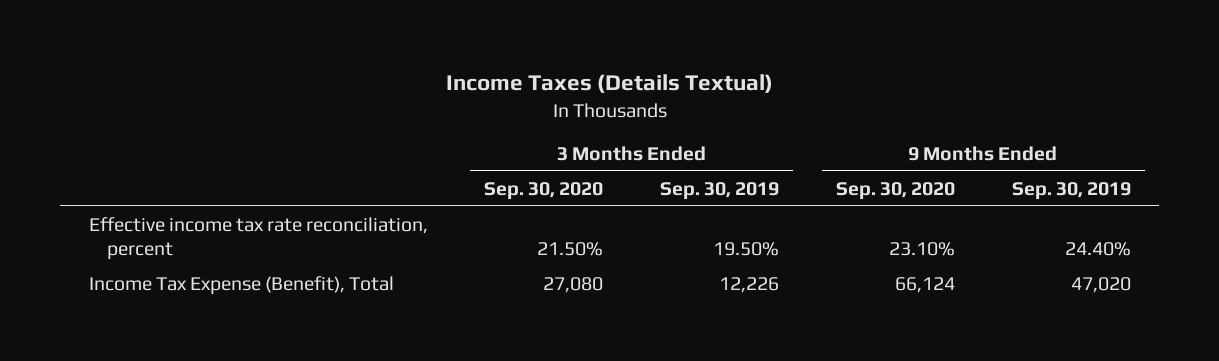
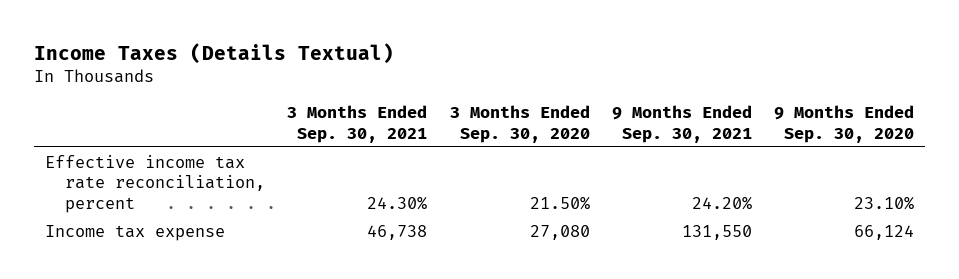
[660,181,780,200] Sep. 30, 2019 -> none
[1011,181,1131,200] Sep. 30, 2019 -> none
none -> [287,105,428,143] 3 Months Ended Sep. 30, 2021
none -> [611,105,752,143] 9 Months Ended Sep. 30, 2021
[88,275,394,295] Income Tax Expense (Benefit), Total -> [44,224,225,241] Income tax expense

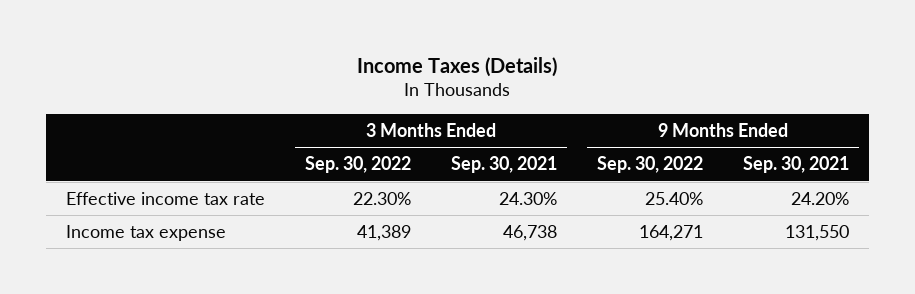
[33,42,394,64] Income Taxes (Details Textual) -> [357,57,558,78] Income Taxes (Details)
[449,105,590,143] 3 Months Ended Sep. 30, 2020 -> none
[774,105,915,143] 9 Months Ended Sep. 30, 2020 -> none
none -> [305,156,412,174] Sep. 30, 2022
none -> [596,156,703,174] Sep. 30, 2022
[44,154,266,213] Effective income tax rate reconciliation, percent -> [66,191,266,205] Effective income tax rate

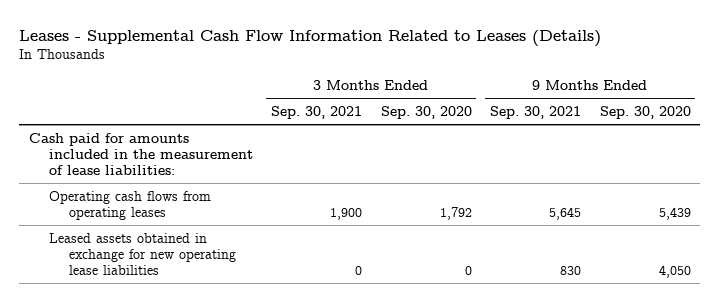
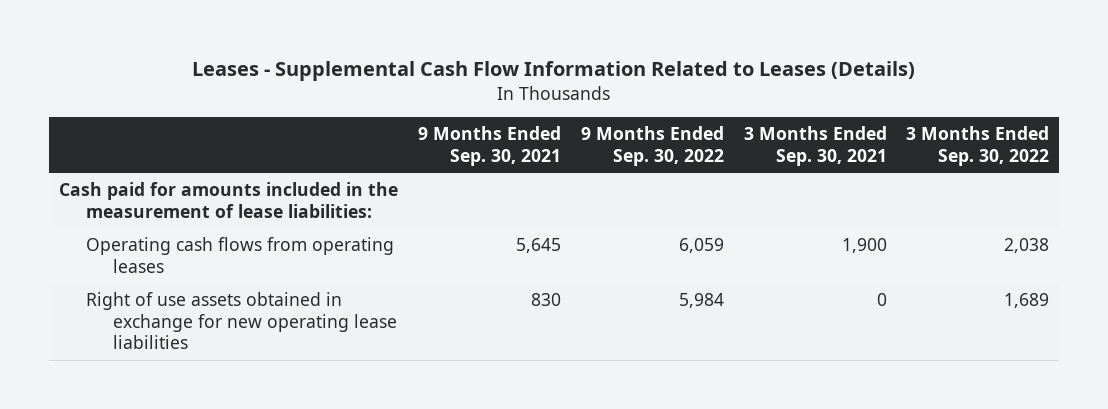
[380,106,472,120] Sep. 30, 2020 -> none
[599,106,691,120] Sep. 30, 2020 -> none
none -> [580,126,724,166] 9 Months Ended Sep. 30, 2022
none -> [906,126,1050,166] 3 Months Ended Sep. 30, 2022
[48,232,236,275] Leased assets obtained in exchange for new operating lease liabilities -> [85,292,397,350] Right of use assets obtained in exchange for new operating lease liabilities

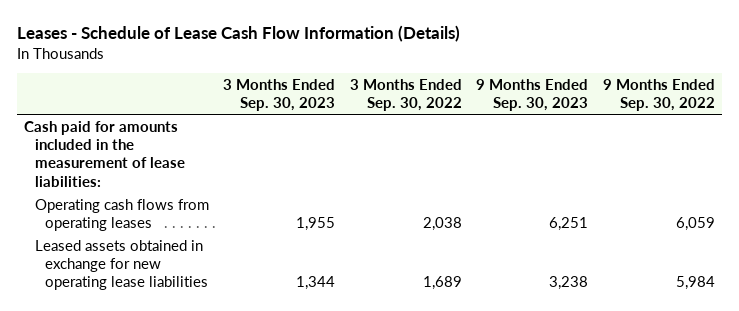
[192,61,916,82] Leases - Supplemental Cash Flow Information Related to Leases (Details) -> [17,25,461,43] Leases - Schedule of Lease Cash Flow Information (Details)
[417,126,561,166] 9 Months Ended Sep. 30, 2021 -> none
[743,126,887,166] 3 Months Ended Sep. 30, 2021 -> none
none -> [223,78,336,112] 3 Months Ended Sep. 30, 2023
none -> [476,78,589,112] 9 Months Ended Sep. 30, 2023
[85,292,397,350] Right of use assets obtained in exchange for new operating lease liabilities -> [34,239,208,291] Leased assets obtained in exchange for new operating lease liabilities

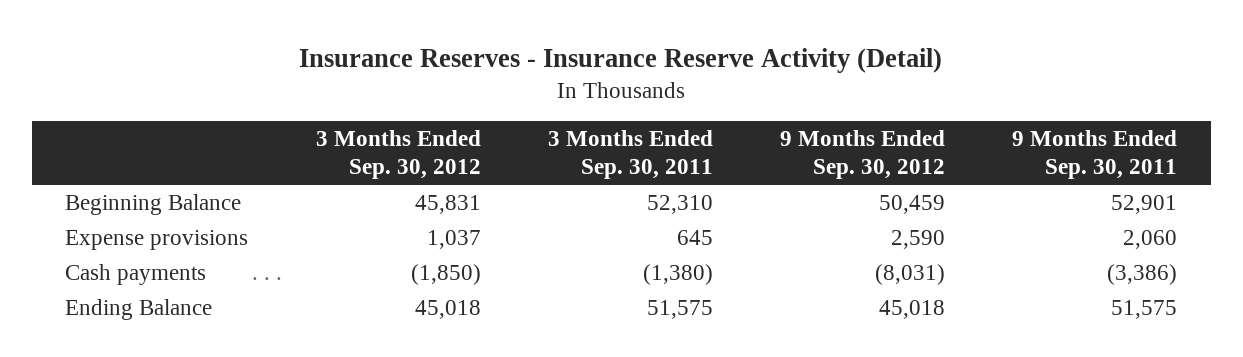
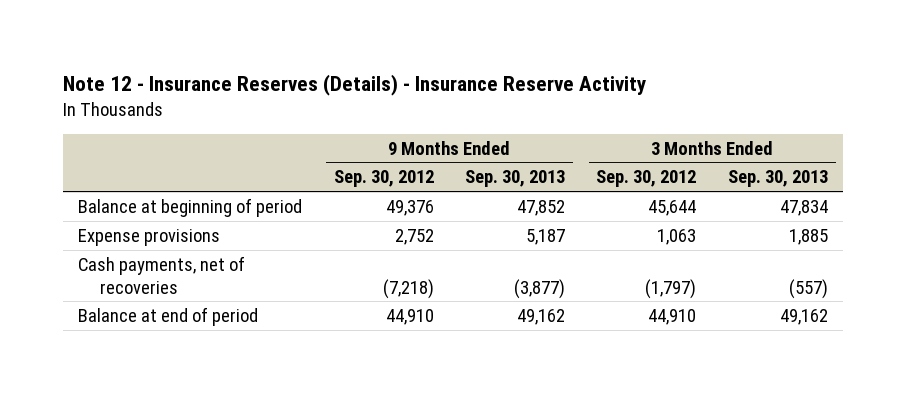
[299,48,943,74] Insurance Reserves - Insurance Reserve Activity (Detail) -> [62,73,646,96] Note 12 - Insurance Reserves (Details) - Insurance Reserve Activity
[547,130,713,180] 3 Months Ended Sep. 30, 2011 -> none
[1012,130,1178,180] 9 Months Ended Sep. 30, 2011 -> none
none -> [464,170,565,188] Sep. 30, 2013
none -> [727,170,828,188] Sep. 30, 2013
[65,194,242,216] Beginning Balance -> none
[65,299,213,321] Ending Balance -> none
none -> [78,197,303,217] Balance at beginning of period
[426,230,481,250] 1,037 -> [657,228,697,245] 1,063
[890,230,945,250] 2,590 -> [394,228,434,245] 2,752
[65,264,207,286] Cash payments -> [78,255,246,294] Cash payments, net of recoveries
[410,264,481,286] (1,850) -> [645,278,697,299] (1,797)
[874,264,945,286] (8,031) -> [382,278,434,299] (7,218)
none -> [78,306,259,326] Balance at end of period

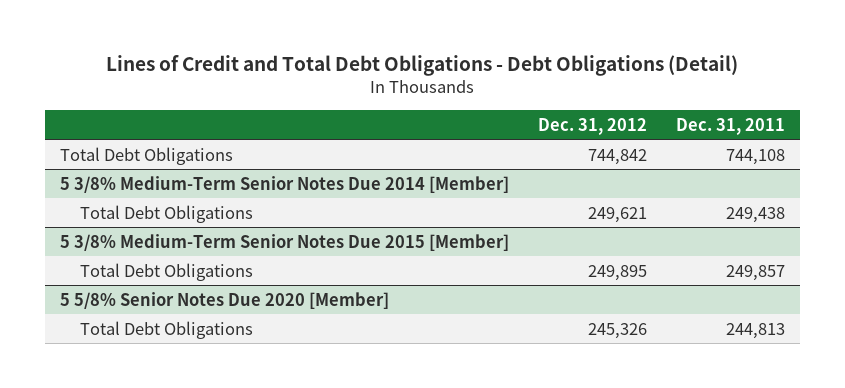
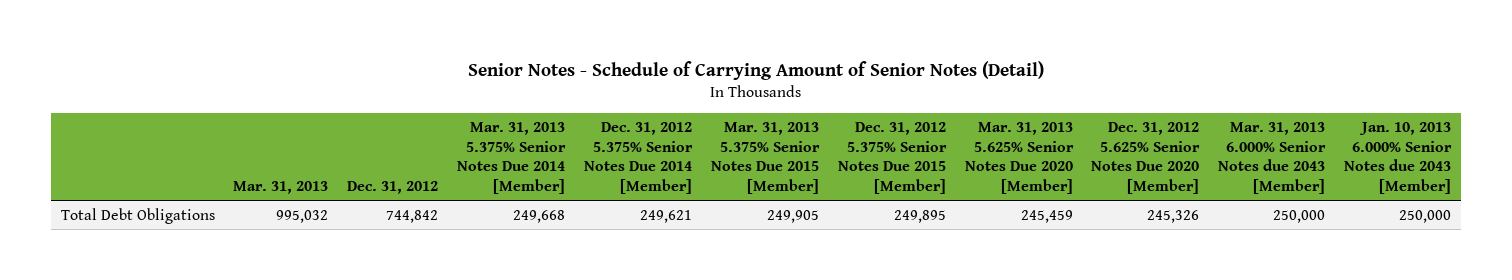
[106,54,739,76] Lines of Credit and Total Debt Obligations - Debt Obligations (Detail) -> [467,60,1044,80] Senior Notes - Schedule of Carrying Amount of Senior Notes (Detail)
[676,117,786,135] Dec. 31, 2011 -> none
none -> [233,181,329,195] Mar. 31, 2013
none -> [457,122,567,195] Mar. 31, 2013 5.375% Senior Notes Due 2014 [Member]
none -> [584,122,694,195] Dec. 31, 2012 5.375% Senior Notes Due 2014 [Member]
none -> [710,122,820,195] Mar. 31, 2013 5.375% Senior Notes Due 2015 [Member]
none -> [837,122,947,195] Dec. 31, 2012 5.375% Senior Notes Due 2015 [Member]
none -> [964,122,1074,195] Mar. 31, 2013 5.625% Senior Notes Due 2020 [Member]
none -> [1091,122,1201,195] Dec. 31, 2012 5.625% Senior Notes Due 2020 [Member]
none -> [1218,122,1327,195] Mar. 31, 2013 6.000% Senior Notes due 2043 [Member]
none -> [1344,122,1453,195] Jan. 10, 2013 6.000% Senior Notes due 2043 [Member]
[59,175,509,193] 5 3/8% Medium-Term Senior Notes Due 2014 [Member] -> none
[80,204,254,223] Total Debt Obligations -> none
[59,233,509,251] 5 3/8% Medium-Term Senior Notes Due 2015 [Member] -> none
[80,262,254,281] Total Debt Obligations -> none
[59,291,389,309] 5 5/8% Senior Notes Due 2020 [Member] -> none
[80,320,254,339] Total Debt Obligations -> none

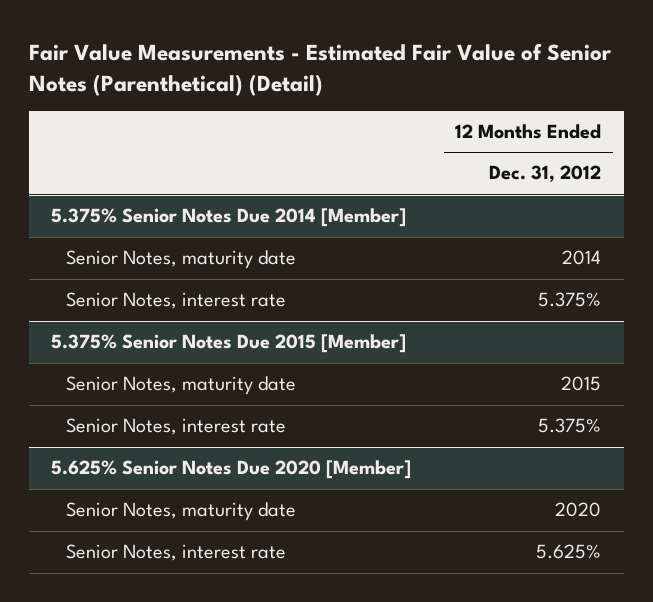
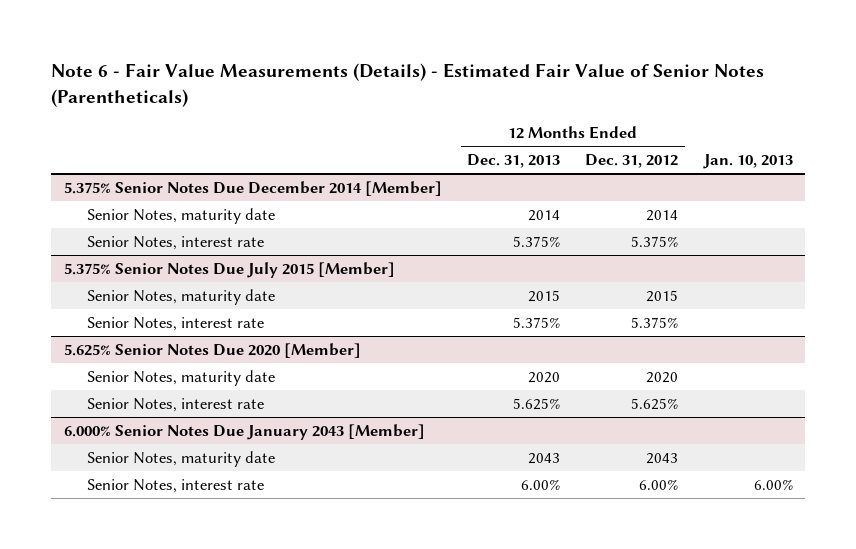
[28,42,612,96] Fair Value Measurements - Estimated Fair Value of Senior Notes (Parenthetical) (Detail) -> [51,62,765,107] Note 6 - Fair Value Measurements (Details) - Estimated Fair Value of Senior Notes (Parentheticals)
none -> [467,154,561,169] Dec. 31, 2013
none -> [702,154,793,170] Jan. 10, 2013
[51,208,407,228] 5.375% Senior Notes Due 2014 [Member] -> [63,180,442,196] 5.375% Senior Notes Due December 2014 [Member]
[51,334,407,354] 5.375% Senior Notes Due 2015 [Member] -> [63,261,395,278] 5.375% Senior Notes Due July 2015 [Member]
none -> [63,423,425,440] 6.000% Senior Notes Due January 2043 [Member]
none -> [86,450,275,467] Senior Notes, maturity date
none -> [86,478,264,493] Senior Notes, interest rate

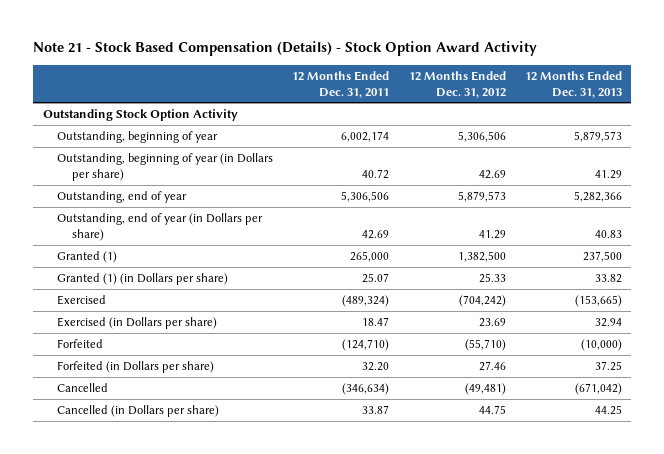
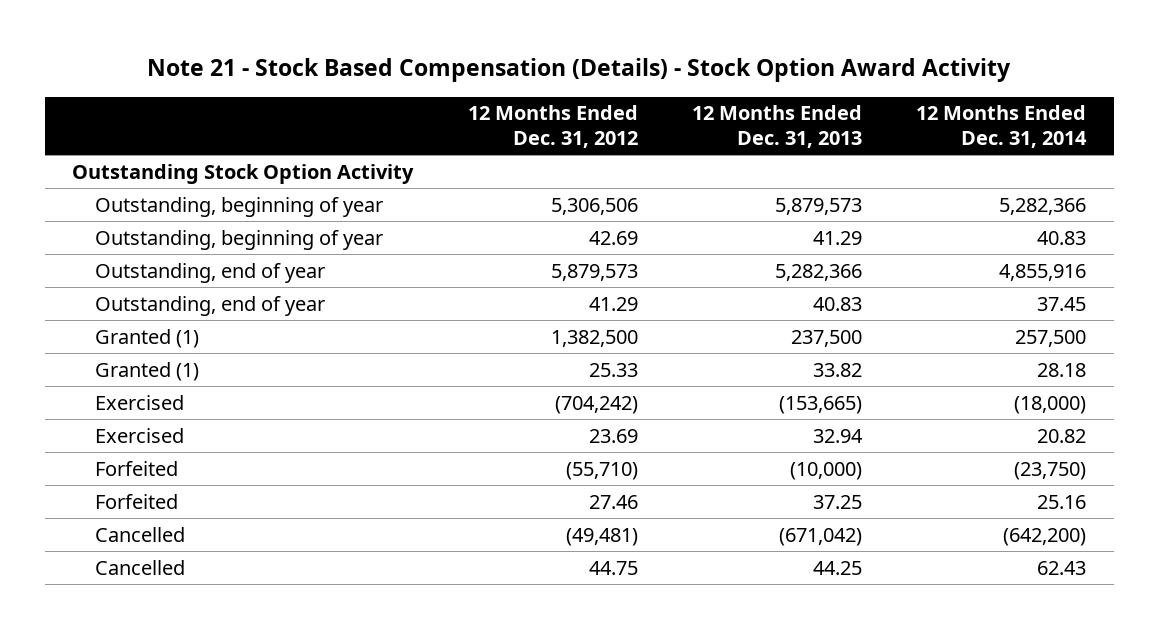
[292,70,390,98] 12 Months Ended Dec. 31, 2011 -> none
none -> [916,105,1088,149] 12 Months Ended Dec. 31, 2014
[57,152,274,181] Outstanding, beginning of year (in Dollars per share) -> [94,229,383,250] Outstanding, beginning of year
[57,212,264,241] Outstanding, end of year (in Dollars per share) -> [94,295,325,316] Outstanding, end of year
[57,272,229,285] Granted (1) (in Dollars per share) -> [94,361,199,381] Granted (1)
[57,316,218,329] Exercised (in Dollars per share) -> [94,427,184,443] Exercised
[57,360,215,373] Forfeited (in Dollars per share) -> [94,493,178,509] Forfeited
[57,404,220,417] Cancelled (in Dollars per share) -> [94,559,185,575] Cancelled

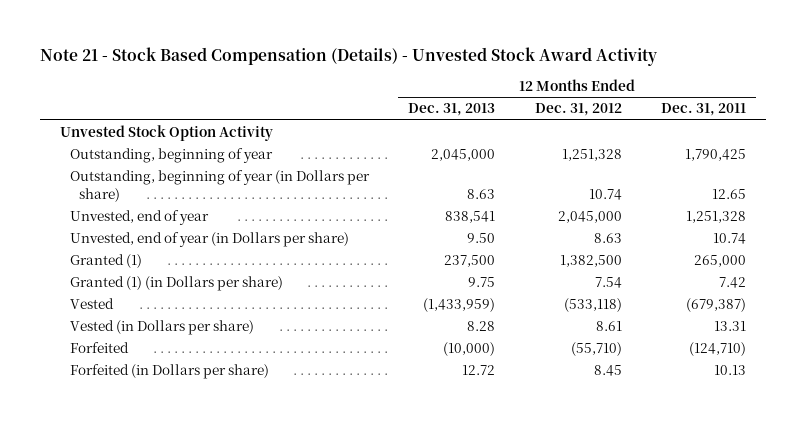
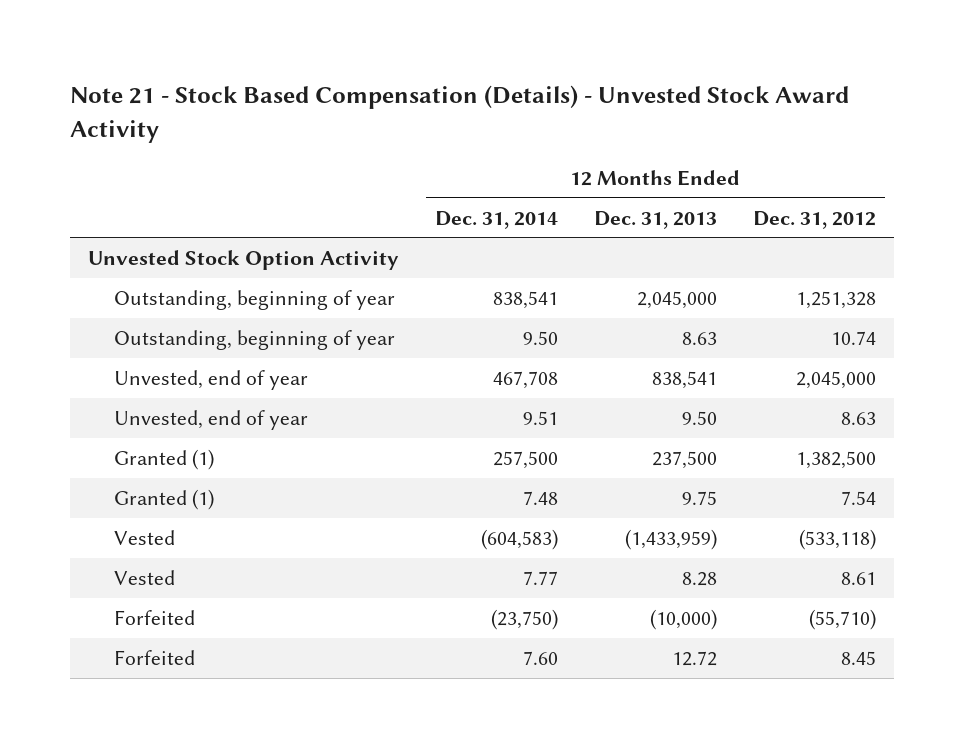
[661,103,747,117] Dec. 31, 2011 -> none
none -> [434,210,558,229] Dec. 31, 2014
[69,170,370,202] Outstanding, beginning of year (in Dollars per share) -> [113,329,395,350] Outstanding, beginning of year
[69,232,349,248] Unvested, end of year (in Dollars per share) -> [113,409,308,430] Unvested, end of year
[69,276,283,292] Granted (1) (in Dollars per share) -> [113,488,214,510] Granted (1)
[69,320,254,336] Vested (in Dollars per share) -> [113,569,175,585] Vested
[69,364,269,380] Forfeited (in Dollars per share) -> [113,649,195,665] Forfeited

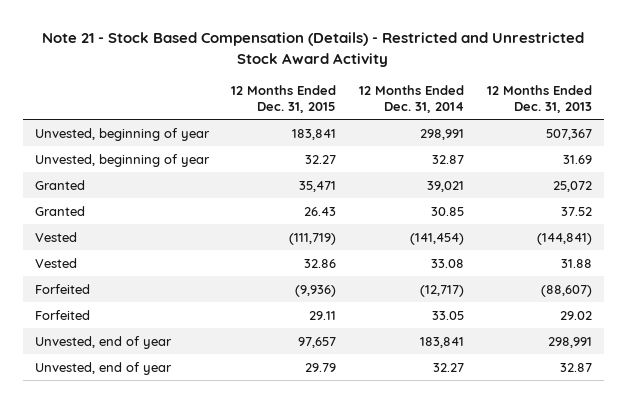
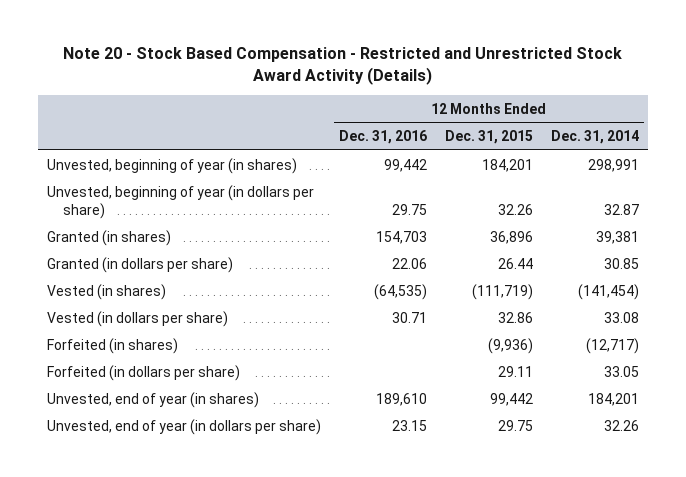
[42,32,585,67] Note 21 - Stock Based Compensation (Details) - Restricted and Unrestricted Stock Award Activity -> [62,47,622,86] Note 20 - Stock Based Compensation - Restricted and Unrestricted Stock Award Activity (Details)
[487,84,593,113] 12 Months Ended Dec. 31, 2013 -> none
none -> [338,130,427,145] Dec. 31, 2016
[34,127,210,141] Unvested, beginning of year -> [46,157,297,174] Unvested, beginning of year (in shares)
[292,128,337,140] 183,841 -> [482,158,534,172] 184,201
[34,153,210,167] Unvested, beginning of year -> [46,184,314,219] Unvested, beginning of year (in dollars per share)
[305,154,337,164] 32.27 -> [498,203,534,215] 32.26
[34,179,85,190] Granted -> [46,229,171,246] Granted (in shares)
[299,180,337,192] 35,471 -> [490,230,534,244] 36,896
[427,180,465,192] 39,021 -> [596,230,640,244] 39,381
[34,205,85,216] Granted -> [46,256,233,273] Granted (in dollars per share)
[304,206,337,216] 26.43 -> [498,257,534,269] 26.44
[34,231,77,242] Vested -> [46,283,166,300] Vested (in shares)
[34,257,77,268] Vested -> [46,310,228,327] Vested (in dollars per share)
[34,283,90,294] Forfeited -> [46,337,178,354] Forfeited (in shares)
[34,309,90,320] Forfeited -> [46,364,240,381] Forfeited (in dollars per share)
[34,335,172,349] Unvested, end of year -> [46,391,259,408] Unvested, end of year (in shares)
[298,336,337,348] 97,657 -> [490,392,534,406] 99,442
[420,336,465,348] 183,841 -> [588,392,640,406] 184,201
[34,361,172,375] Unvested, end of year -> [46,418,321,435] Unvested, end of year (in dollars per share)
[305,362,337,372] 29.79 -> [498,419,534,431] 29.75
[433,362,465,372] 32.27 -> [604,419,640,431] 32.26

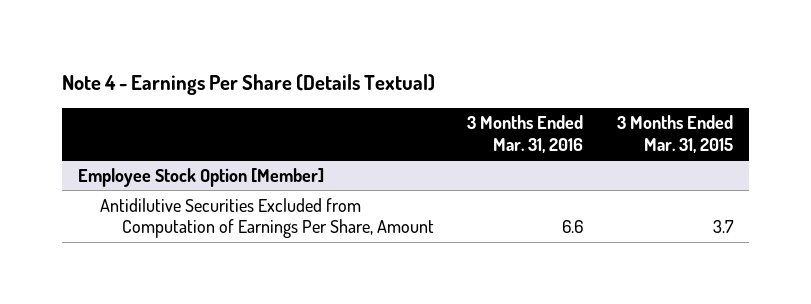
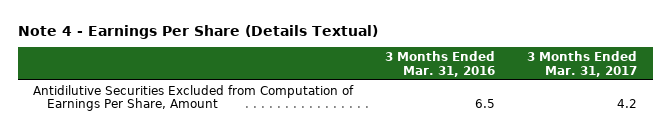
[616,115,733,154] 3 Months Ended Mar. 31, 2015 -> none
none -> [527,51,638,77] 3 Months Ended Mar. 31, 2017
[78,167,325,187] Employee Stock Option [Member] -> none
[562,220,584,234] 6.6 -> [475,99,496,109] 6.5

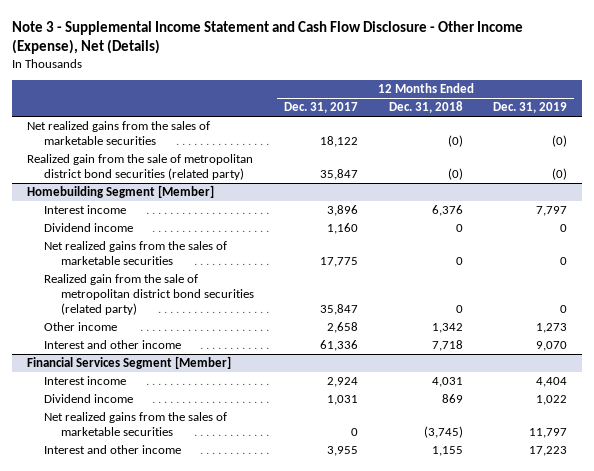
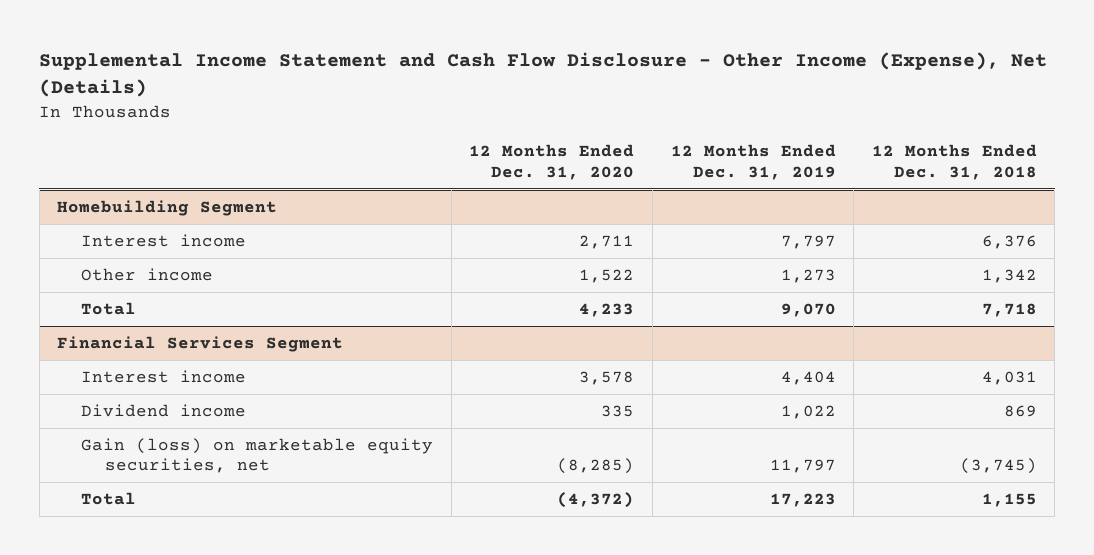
[12,20,524,54] Note 3 - Supplemental Income Statement and Cash Flow Disclosure - Other Income (Expense), Net (Details) -> [39,52,1048,98] Supplemental Income Statement and Cash Flow Disclosure - Other Income (Expense), Net (Details)
[284,102,359,114] Dec. 31, 2017 -> none
none -> [469,144,635,180] 12 Months Ended Dec. 31, 2020
[27,121,211,145] Net realized gains from the sales of marketable securities -> none
[27,154,254,180] Realized gain from the sale of metropolitan district bond securities (related party) -> none
[27,185,215,199] Homebuilding Segment [Member] -> [57,200,278,217] Homebuilding Segment
[44,223,134,233] Dividend income -> none
[44,241,228,265] Net realized gains from the sales of marketable securities -> none
[44,274,255,315] Realized gain from the sale of metropolitan district bond securities (related party) -> none
[44,340,182,350] Interest and other income -> [81,302,137,316] Total
[27,356,232,370] Financial Services Segment [Member] -> [57,336,344,353] Financial Services Segment
[44,412,228,436] Net realized gains from the sales of marketable securities -> [81,438,434,474] Gain (loss) on marketable equity securities, net
[44,445,182,455] Interest and other income -> [81,492,137,506] Total

